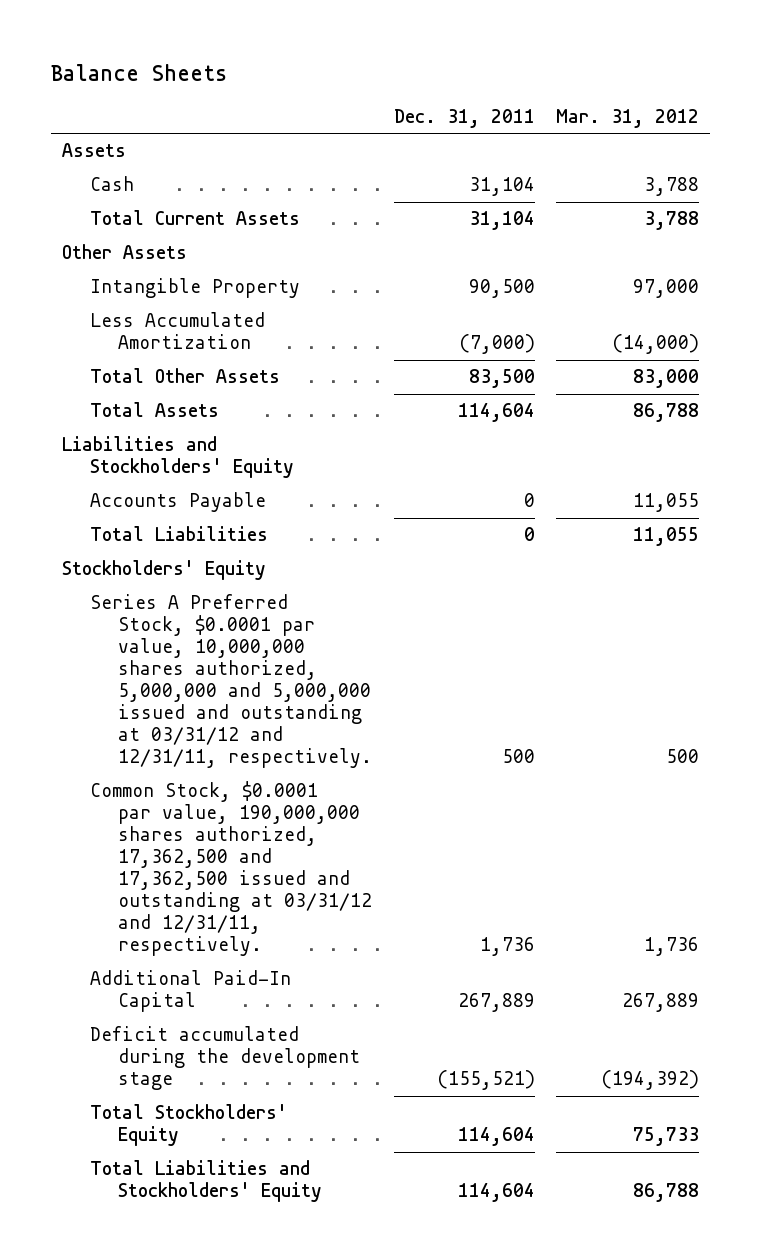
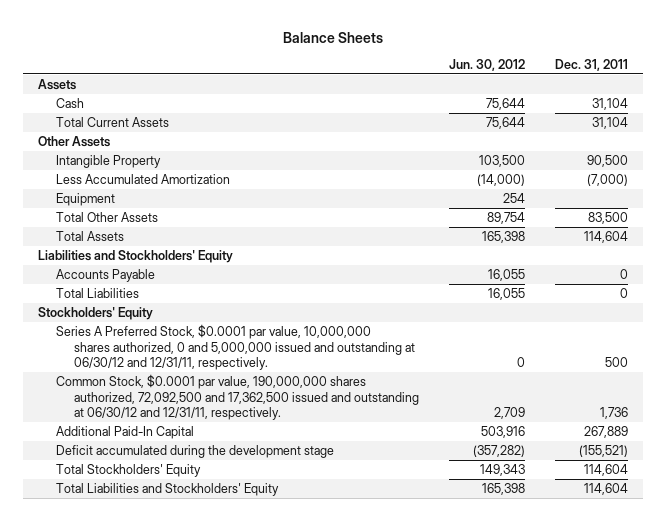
[556,109,700,129] Mar. 31, 2012 -> none
none -> [449,58,526,71] Jun. 30, 2012
none -> [56,192,116,206] Equipment
[89,594,372,769] Series A Preferred Stock, $0.0001 par value, 10,000,000 shares authorized, 5,000,000 and 5,000,000 issued and outstanding at 03/31/12 and 12/31/11, respectively. -> [56,323,416,371] Series A Preferred Stock, $0.0001 par value, 10,000,000 shares authorized, 0 and 5,000,000 issued and outstanding at 06/30/12 and 12/31/11, respectively.
[89,781,372,957] Common Stock, $0.0001 par value, 190,000,000 shares authorized, 17,362,500 and 17,362,500 issued and outstanding at 03/31/12 and 12/31/11, respectively. -> [56,373,420,421] Common Stock, $0.0001 par value, 190,000,000 shares authorized, 72,092,500 and 17,362,500 issued and outstanding at 06/30/12 and 12/31/11, respectively.

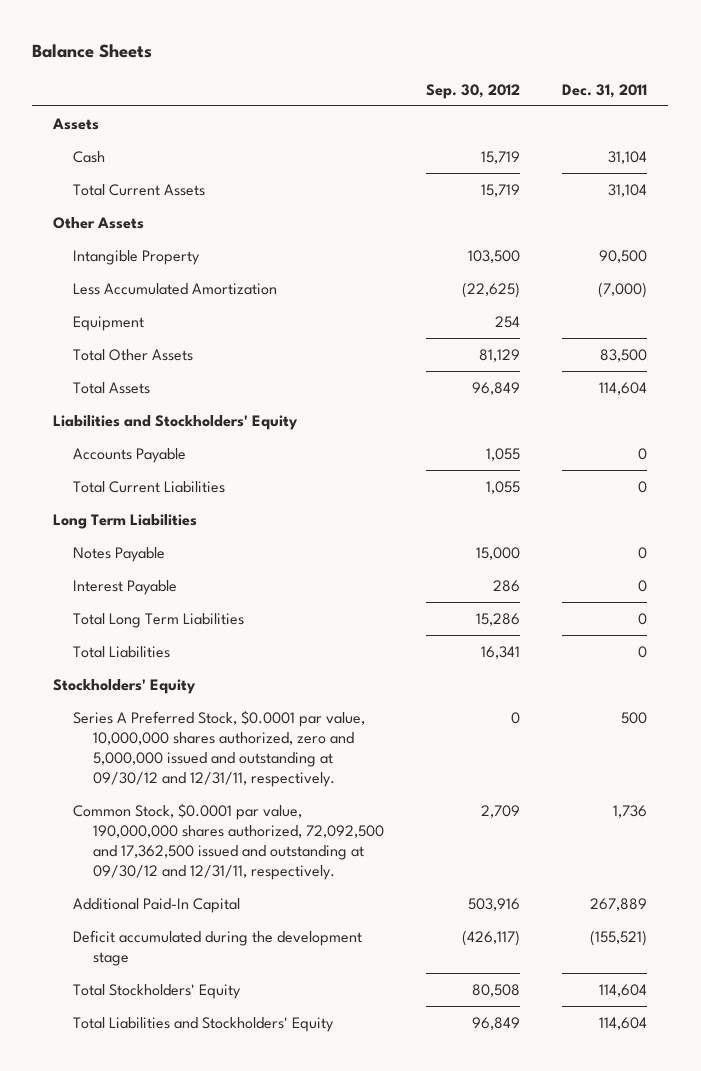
[449,58,526,71] Jun. 30, 2012 -> none
none -> [426,83,521,99] Sep. 30, 2012
none -> [73,480,226,493] Total Current Liabilities
none -> [53,513,198,529] Long Term Liabilities
none -> [73,546,166,562] Notes Payable
none -> [73,579,178,595] Interest Payable
none -> [73,612,245,628] Total Long Term Liabilities
[56,323,416,371] Series A Preferred Stock, $0.0001 par value, 10,000,000 shares authorized, 0 and 5,000,000 issued and outstanding at 06/30/12 and 12/31/11, respectively. -> [73,709,366,788] Series A Preferred Stock, $0.0001 par value, 10,000,000 shares authorized, zero and 5,000,000 issued and outstanding at 09/30/12 and 12/31/11, respectively.
[56,373,420,421] Common Stock, $0.0001 par value, 190,000,000 shares authorized, 72,092,500 and 17,362,500 issued and outstanding at 06/30/12 and 12/31/11, respectively. -> [73,802,385,881] Common Stock, $0.0001 par value, 190,000,000 shares authorized, 72,092,500 and 17,362,500 issued and outstanding at 09/30/12 and 12/31/11, respectively.

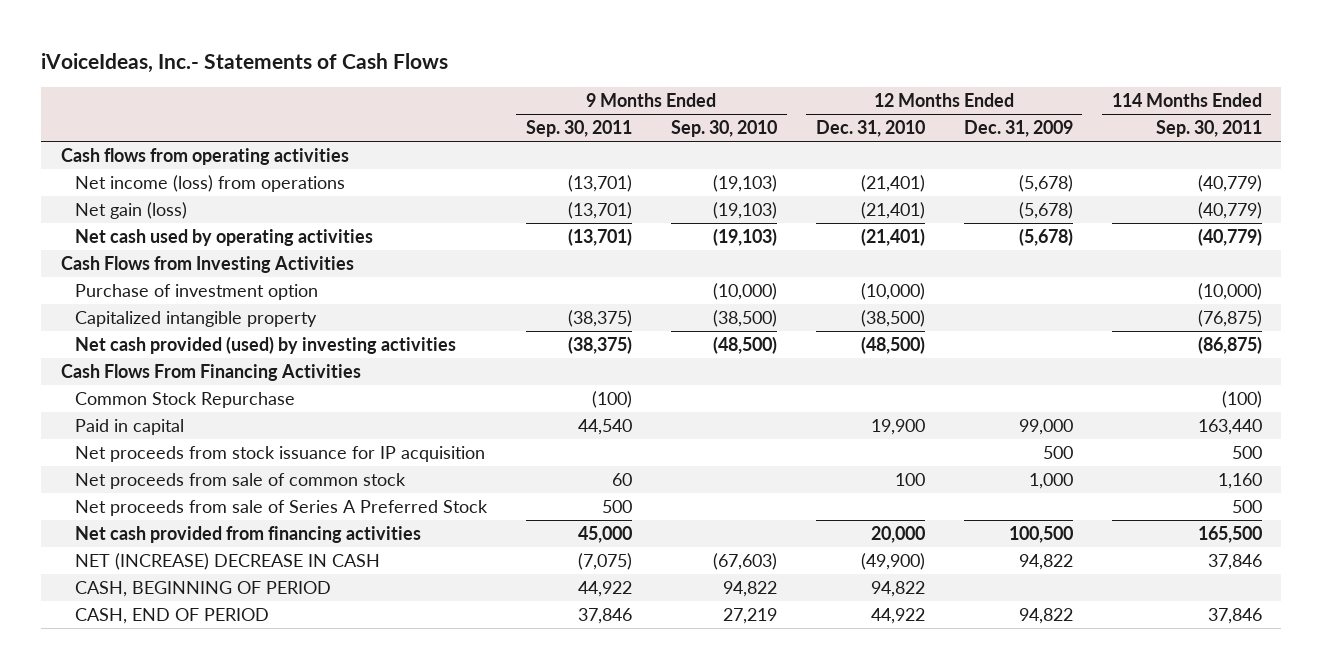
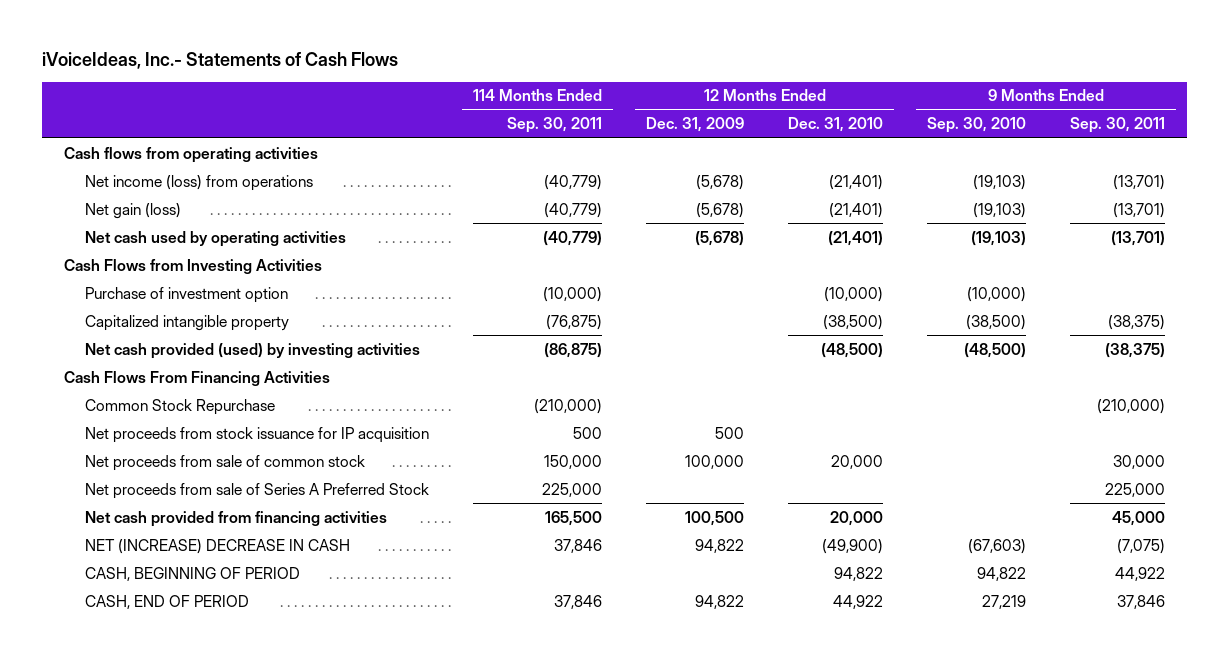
[75,418,185,435] Paid in capital -> none
[592,390,633,408] (100) -> [1097,398,1166,414] (210,000)
[1221,390,1262,408] (100) -> [534,398,603,414] (210,000)
[612,472,633,486] 60 -> [1113,454,1166,469] 30,000
[894,472,925,486] 100 -> [831,454,884,469] 20,000
[1028,472,1073,489] 1,000 -> [685,454,745,469] 100,000
[1217,472,1262,489] 1,160 -> [544,454,603,469] 150,000
[602,499,633,513] 500 -> [1105,482,1166,497] 225,000
[1231,499,1262,513] 500 -> [542,482,603,497] 225,000

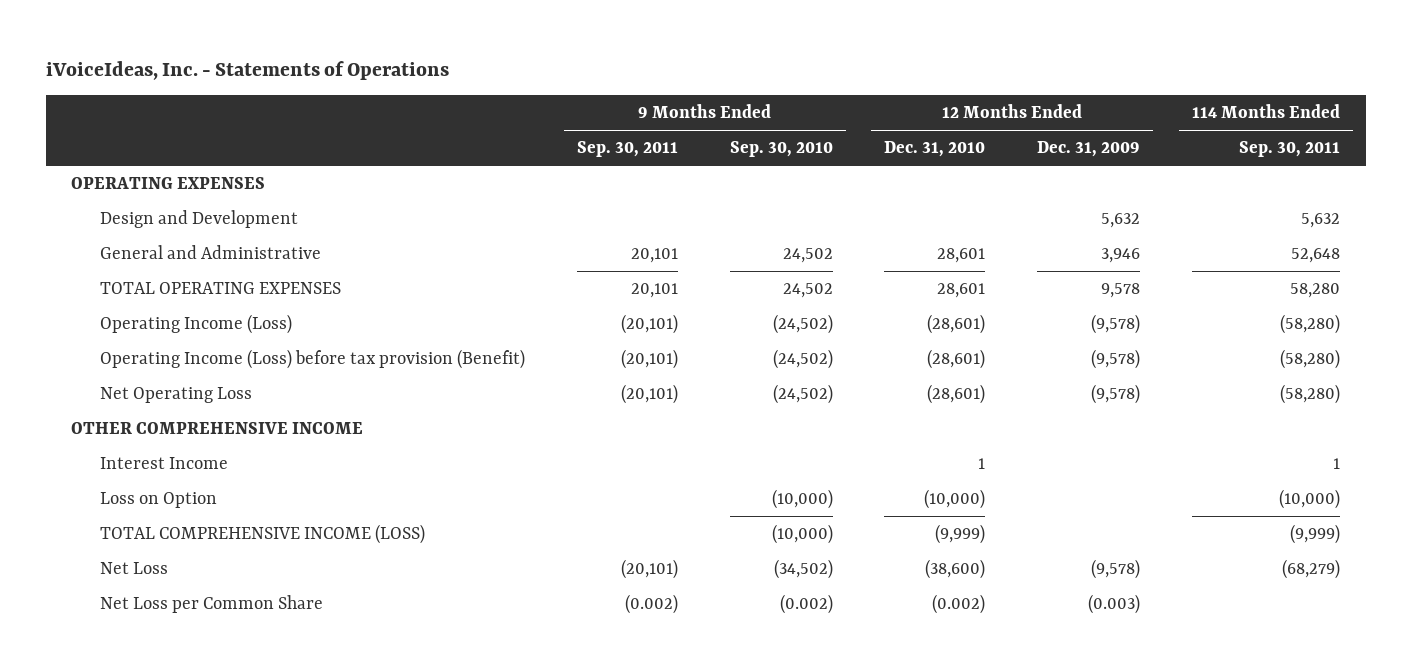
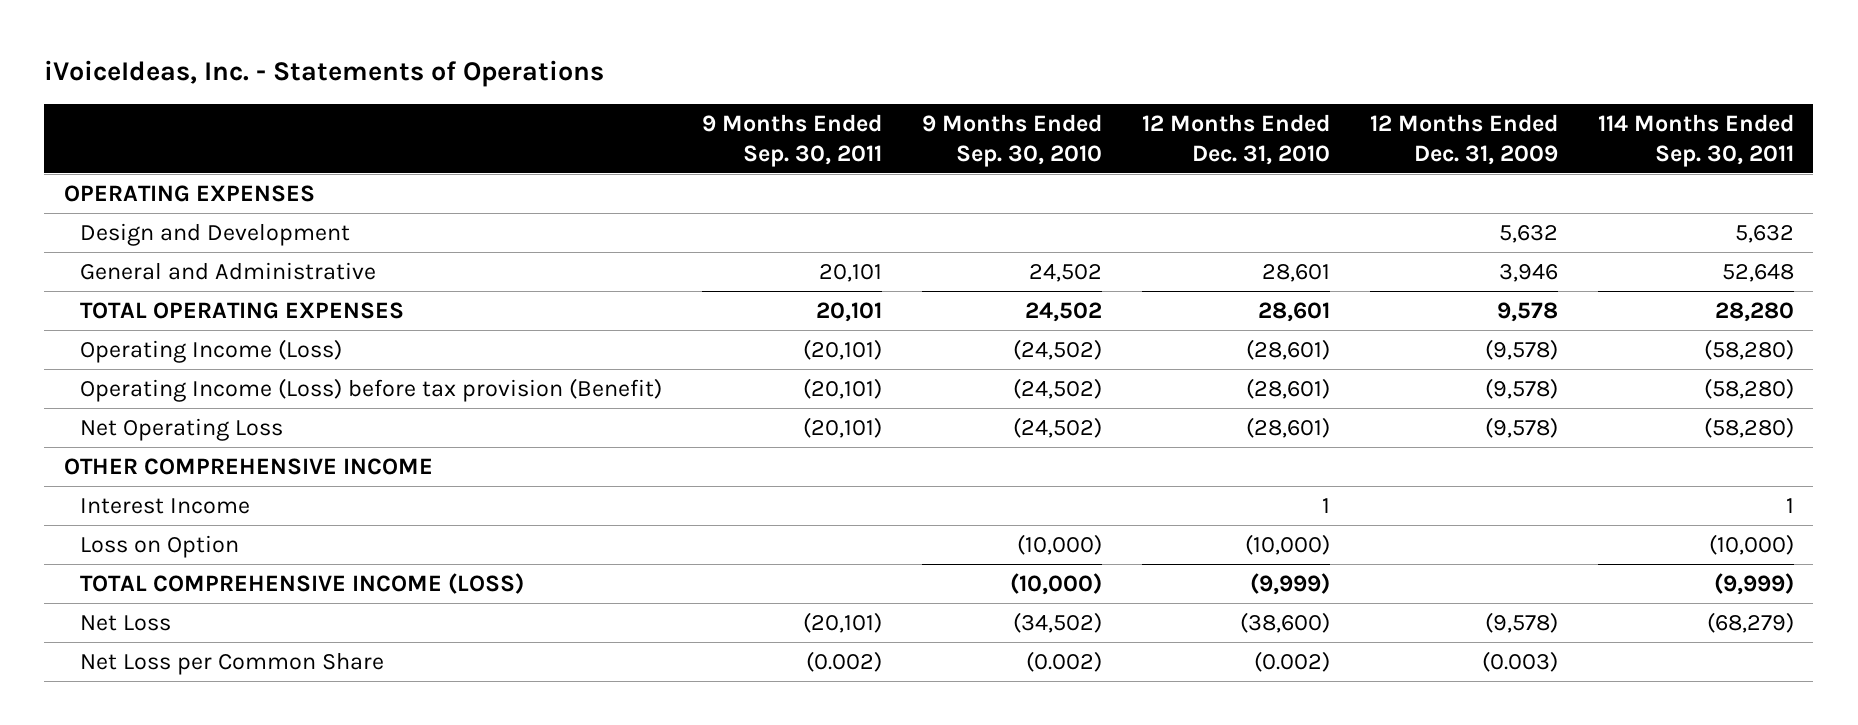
[1289,283,1340,299] 58,280 -> [1714,302,1794,323] 28,280

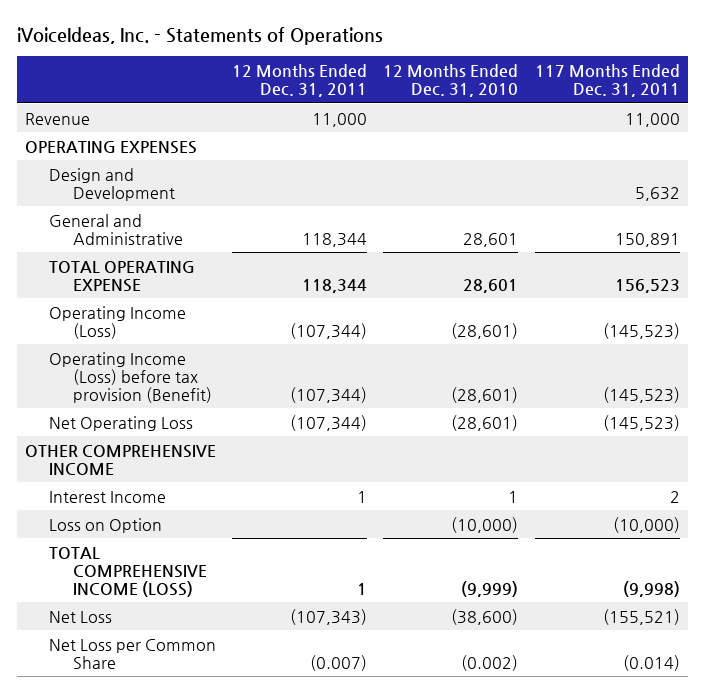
[702,114,883,167] 9 Months Ended Sep. 30, 2011 -> none
[922,114,1103,167] 9 Months Ended Sep. 30, 2010 -> none
[1369,114,1558,165] 12 Months Ended Dec. 31, 2009 -> none
[1597,114,1794,167] 114 Months Ended Sep. 30, 2011 -> none
none -> [232,64,368,98] 12 Months Ended Dec. 31, 2011
none -> [534,64,680,98] 117 Months Ended Dec. 31, 2011
none -> [24,112,90,125] Revenue
[80,302,405,320] TOTAL OPERATING EXPENSES -> [48,260,195,292] TOTAL OPERATING EXPENSE

